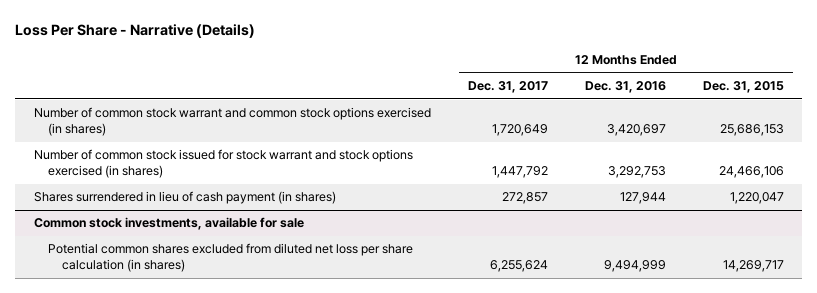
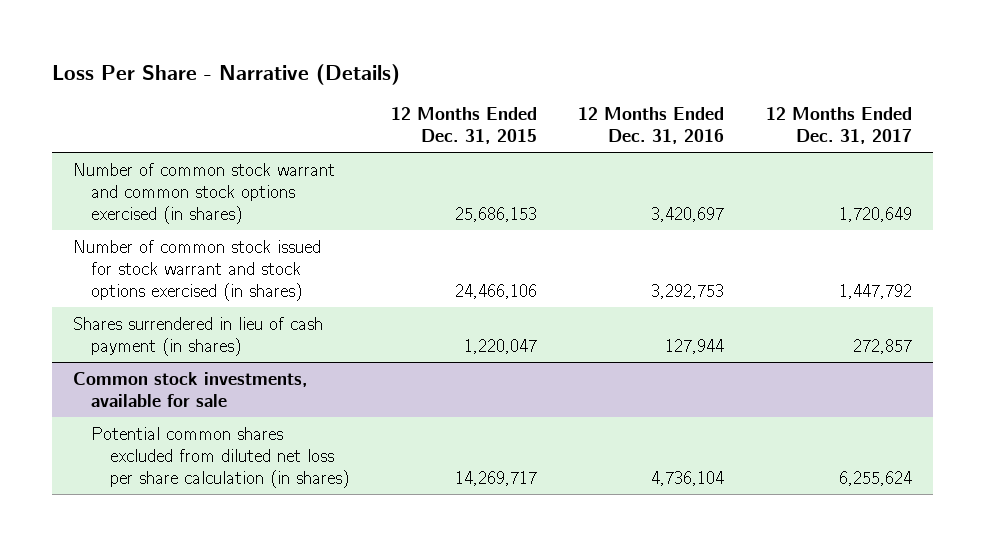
[603,260,666,273] 9,494,999 -> [651,470,725,486] 4,736,104

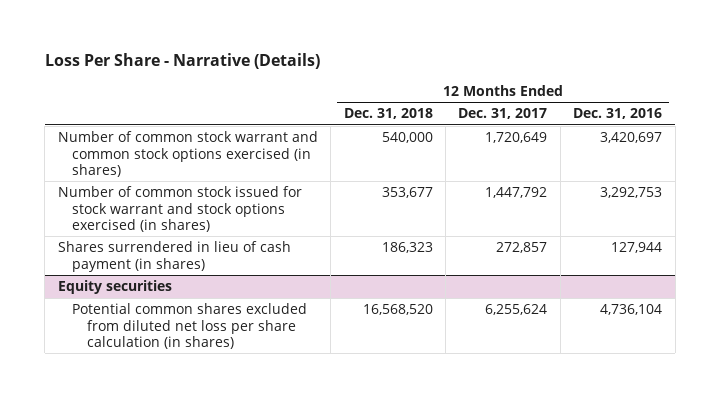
[390,106,537,144] 12 Months Ended Dec. 31, 2015 -> none
none -> [343,108,433,120] Dec. 31, 2018
[72,371,308,407] Common stock investments, available for sale -> [57,280,172,295] Equity securities

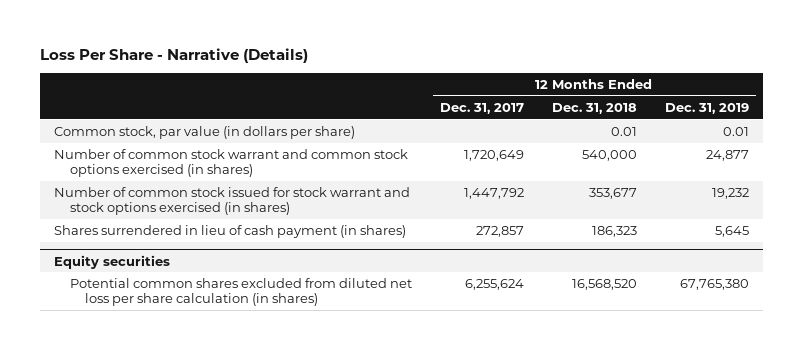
[573,108,663,120] Dec. 31, 2016 -> none
none -> [664,102,749,114] Dec. 31, 2019
none -> [54,125,356,139] Common stock, par value (in dollars per share)

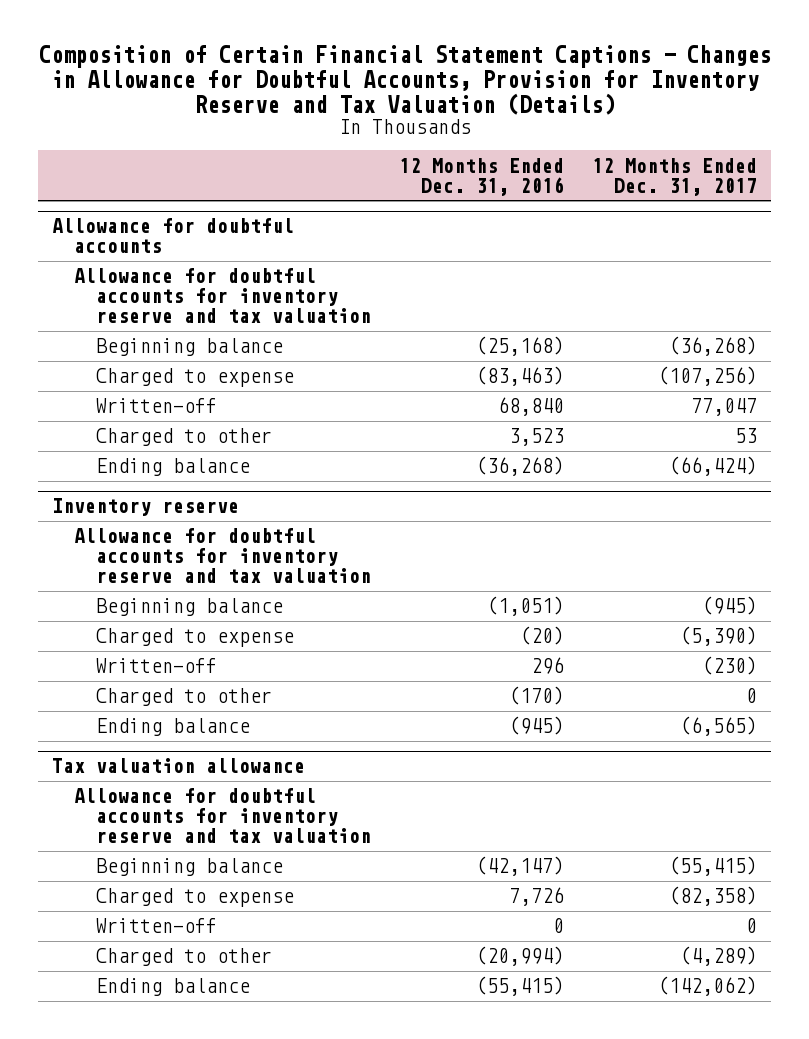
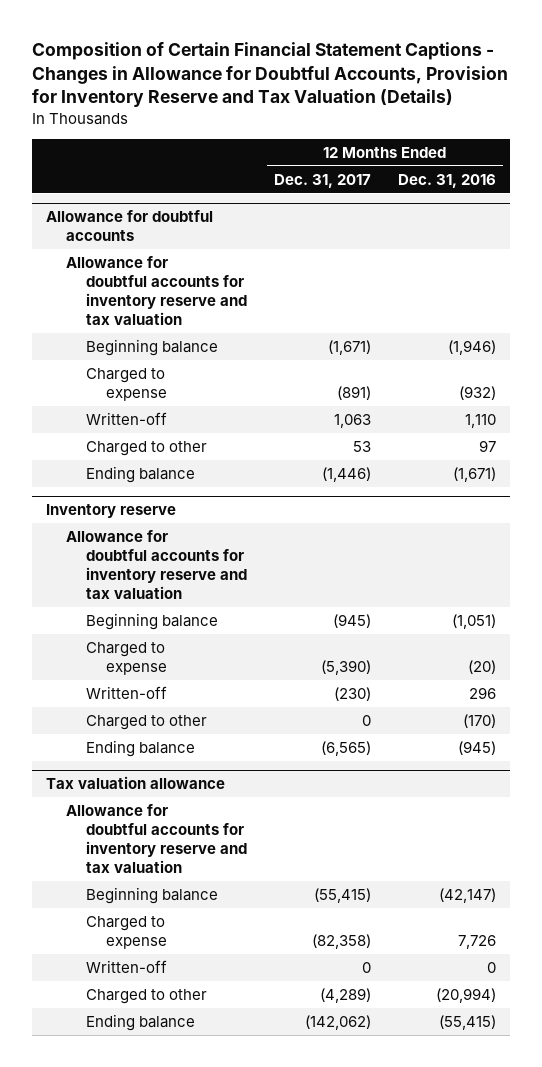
[476,336,565,357] (25,168) -> [448,340,497,356] (1,946)
[669,336,758,357] (36,268) -> [328,340,372,356] (1,671)
[476,366,565,387] (83,463) -> [459,385,497,400] (932)
[658,366,758,387] (107,256) -> [337,385,372,400] (891)
[498,397,565,417] 68,840 -> [465,414,497,429] 1,110
[691,398,758,417] 77,047 -> [334,414,372,429] 1,063
[509,428,565,447] 3,523 -> [479,440,497,453] 97
[476,456,565,477] (36,268) -> [453,467,497,483] (1,671)
[669,456,758,477] (66,424) -> [322,467,372,483] (1,446)

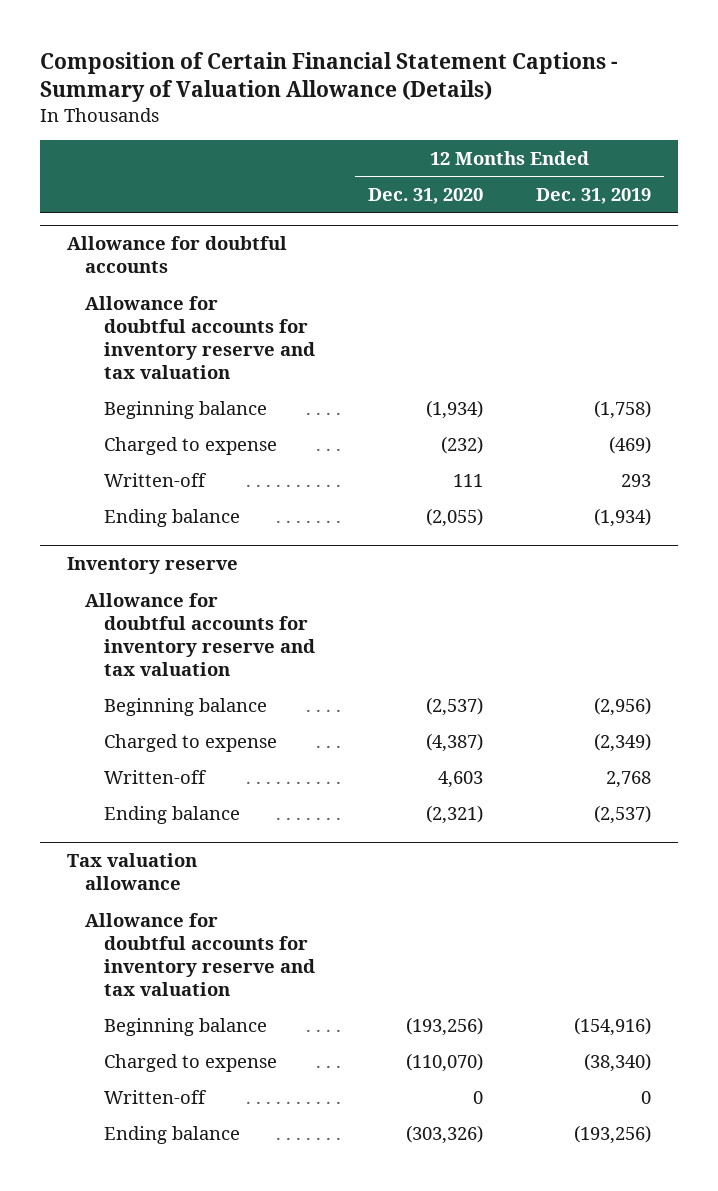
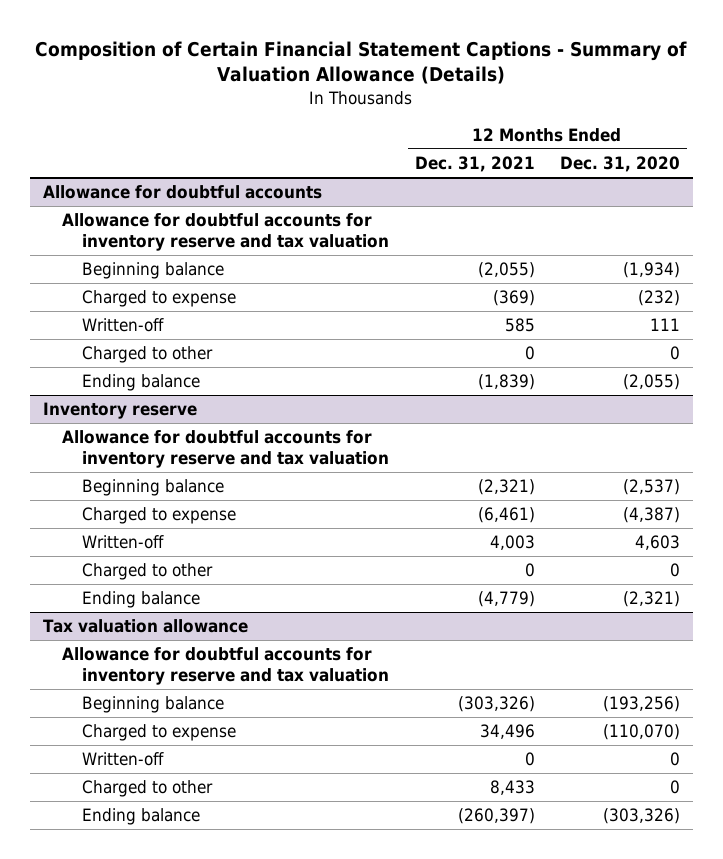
[536,188,652,205] Dec. 31, 2019 -> none
none -> [414,155,535,172] Dec. 31, 2021
none -> [82,346,214,364] Charged to other
none -> [82,563,214,581] Charged to other
none -> [82,780,214,798] Charged to other

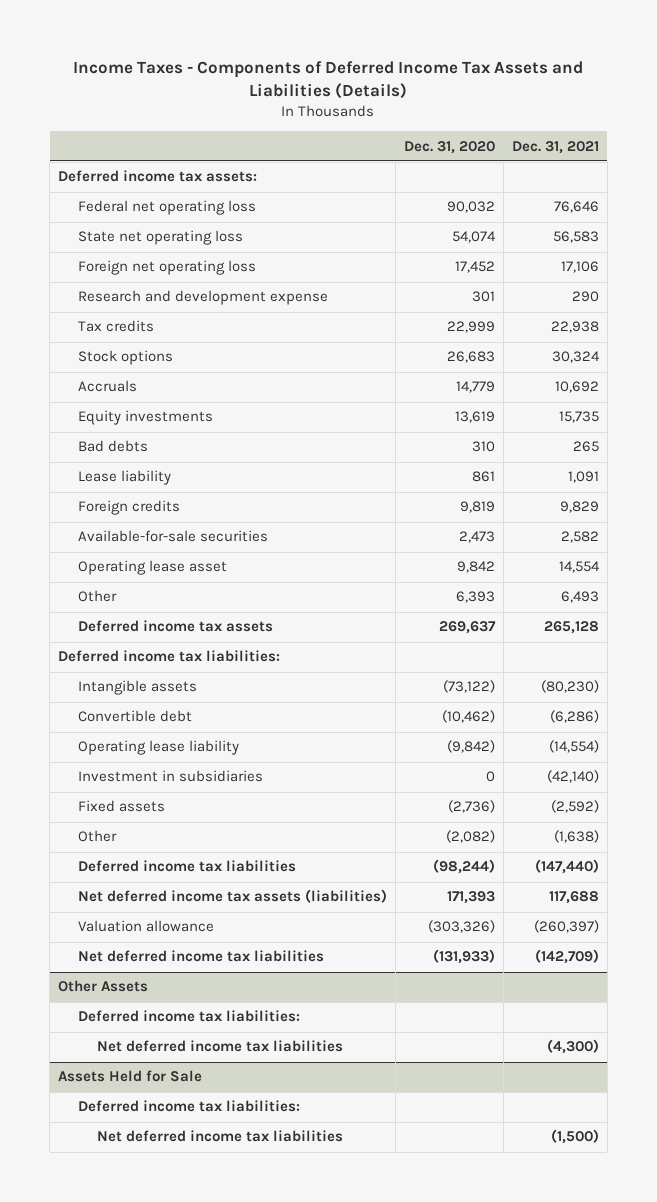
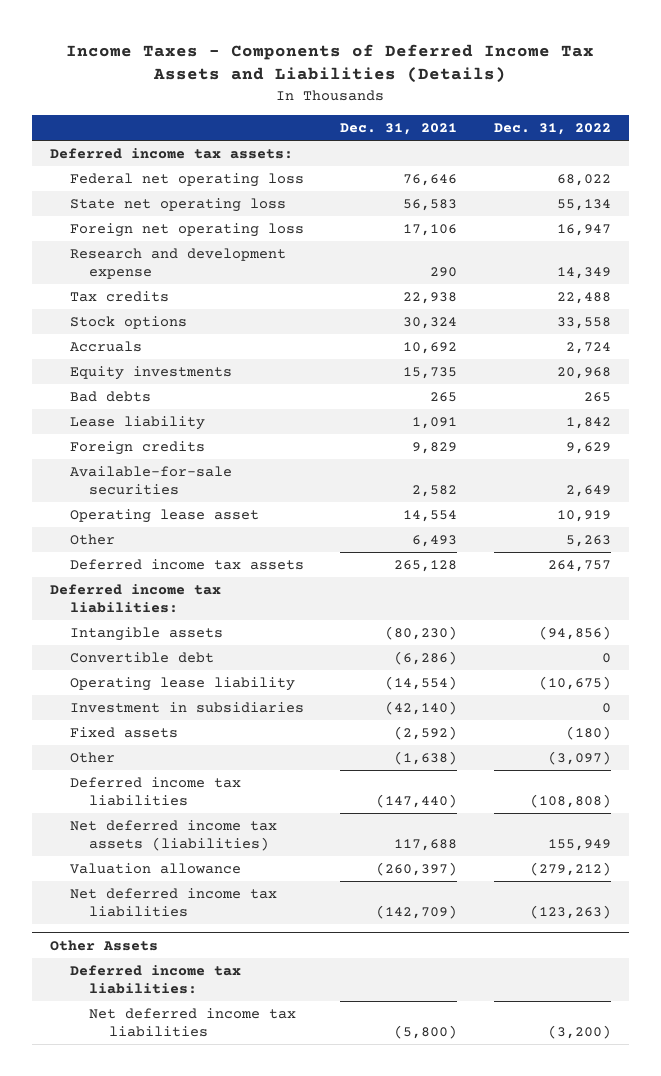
[403,140,495,154] Dec. 31, 2020 -> none
none -> [493,123,611,136] Dec. 31, 2022
[58,1070,203,1083] Assets Held for Sale -> none
[77,1100,300,1113] Deferred income tax liabilities: -> none
[96,1130,343,1143] Net deferred income tax liabilities -> none
[546,1039,599,1055] (4,300) -> [394,1024,458,1039] (5,800)

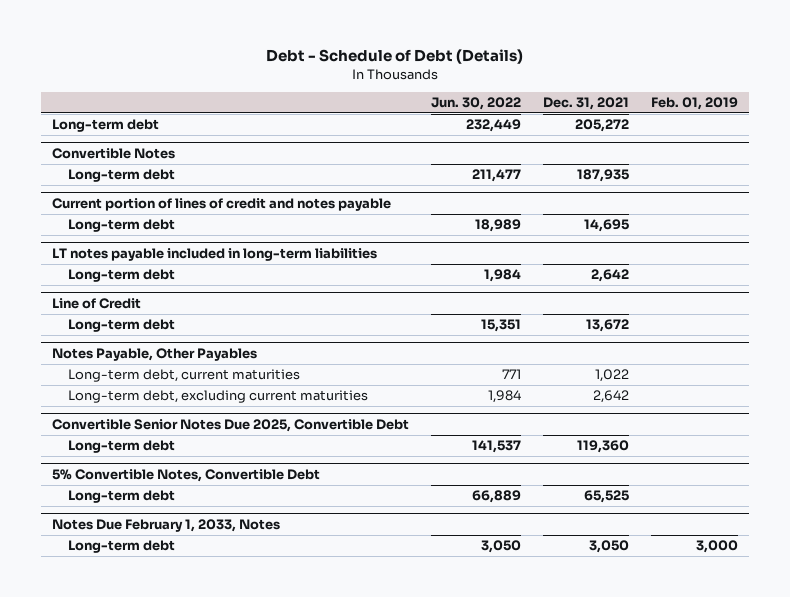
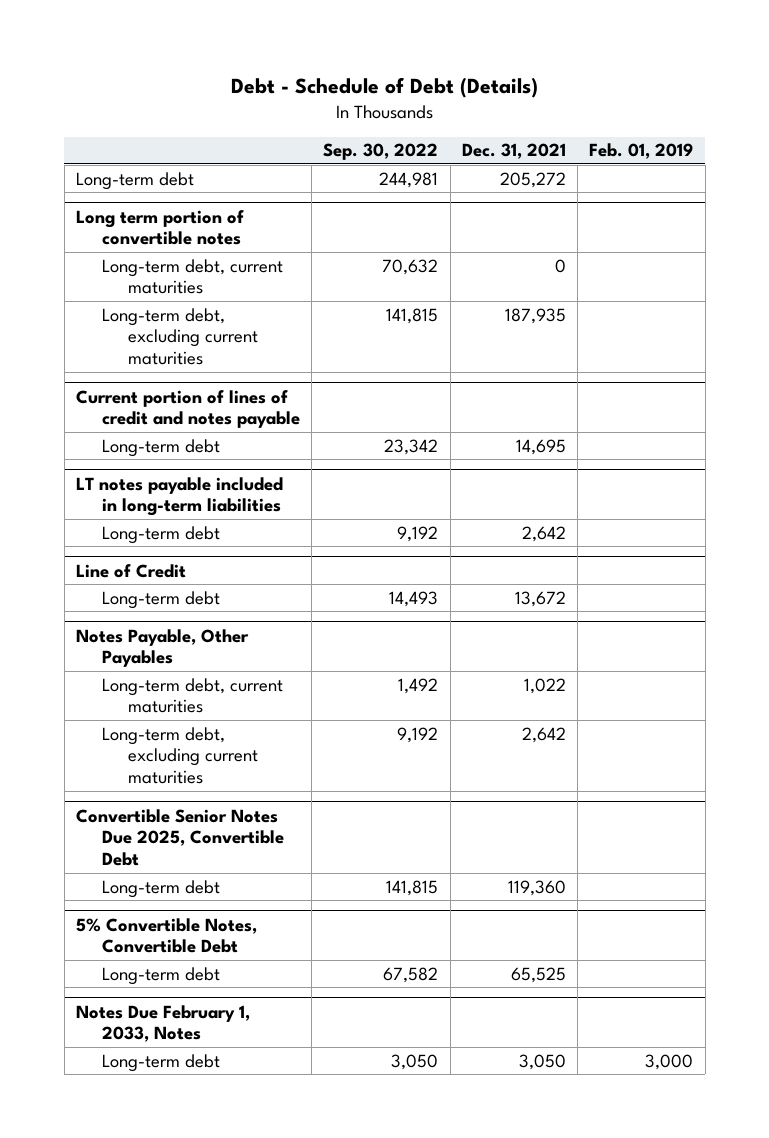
[431,96,522,110] Jun. 30, 2022 -> none
none -> [323,143,439,161] Sep. 30, 2022
[52,147,176,159] Convertible Notes -> [76,209,245,246] Long term portion of convertible notes
none -> [101,258,283,295] Long-term debt, current maturities
[67,169,175,183] Long-term debt -> [101,307,258,366] Long-term debt, excluding current maturities

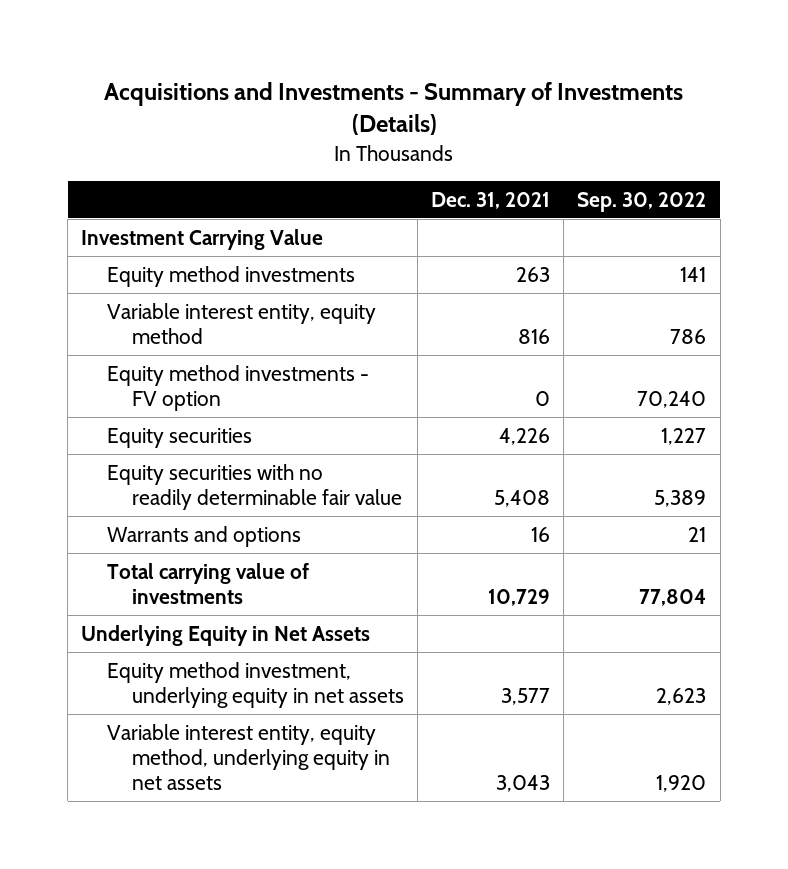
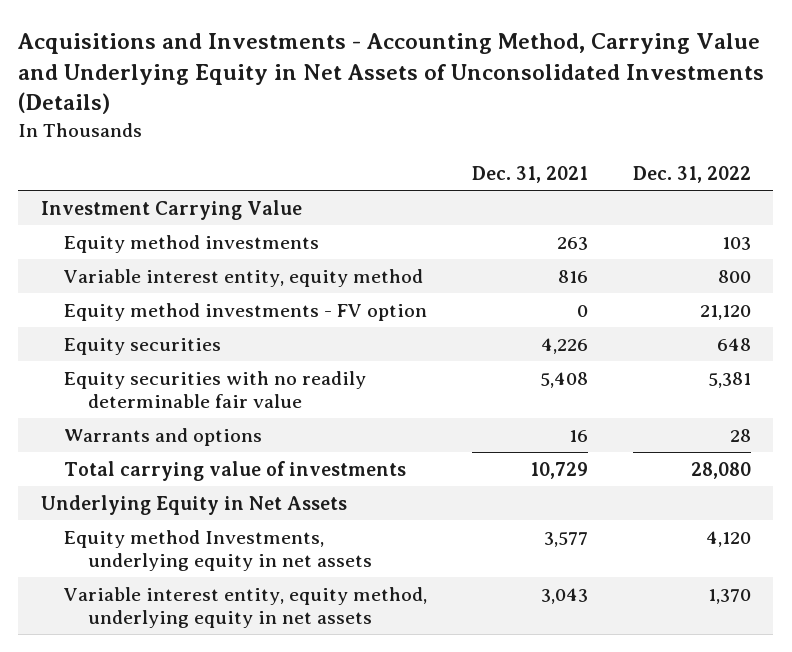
[103,82,683,136] Acquisitions and Investments - Summary of Investments (Details) -> [17,32,765,115] Acquisitions and Investments - Accounting Method, Carrying Value and Underlying Equity in Net Assets of Unconsolidated Investments (Details)
[577,191,707,212] Sep. 30, 2022 -> none
none -> [632,166,751,184] Dec. 31, 2022
[106,661,404,708] Equity method investment, underlying equity in net assets -> [64,529,373,571] Equity method Investments, underlying equity in net assets

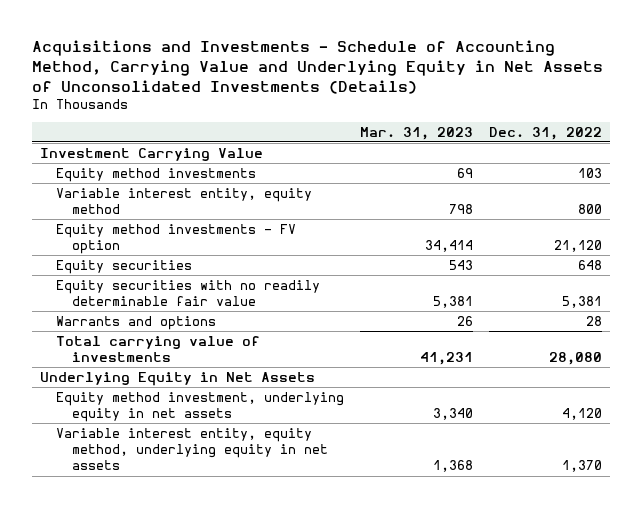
[17,32,765,115] Acquisitions and Investments - Accounting Method, Carrying Value and Underlying Equity in Net Assets of Unconsolidated Investments (Details) -> [32,40,604,94] Acquisitions and Investments - Schedule of Accounting Method, Carrying Value and Underlying Equity in Net Assets of Unconsolidated Investments (Details)
[472,166,589,184] Dec. 31, 2021 -> none
none -> [360,126,474,140] Mar. 31, 2023
[64,529,373,571] Equity method Investments, underlying equity in net assets -> [56,391,345,423] Equity method investment, underlying equity in net assets

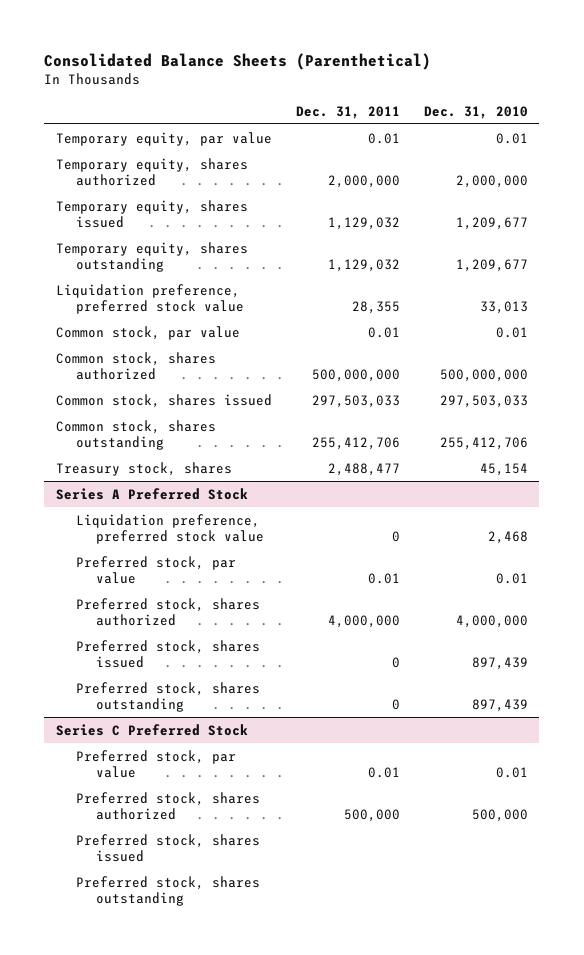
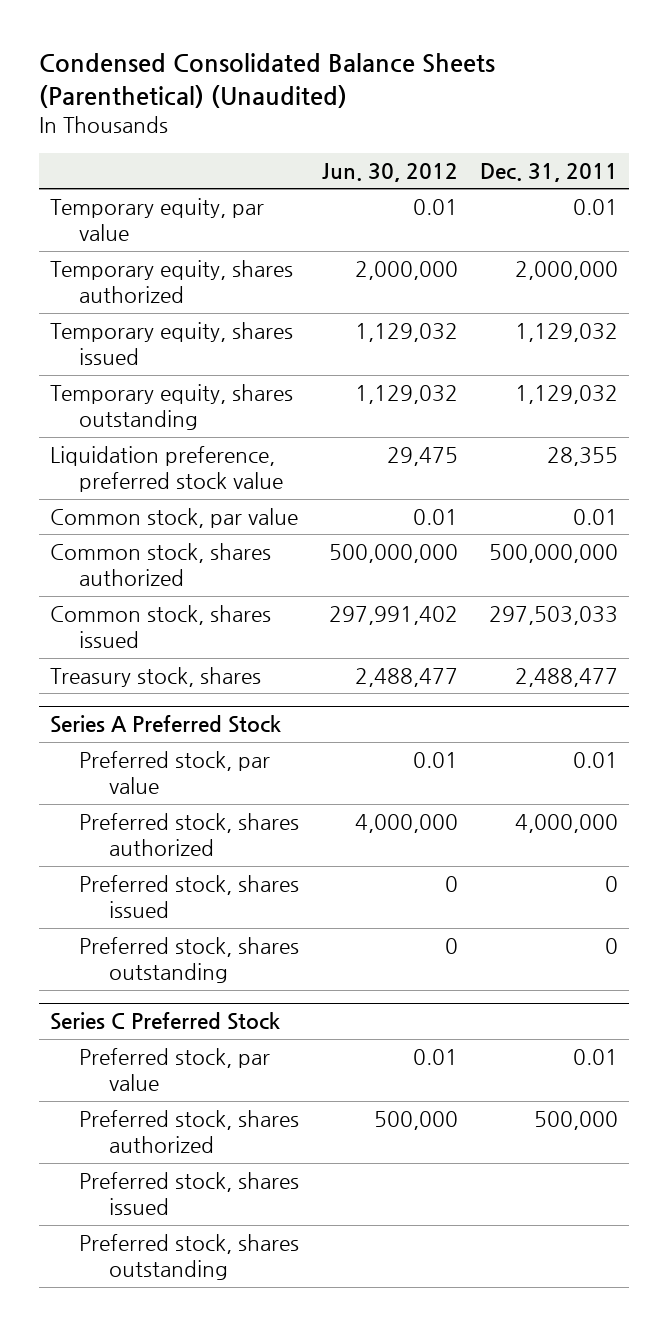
[44,52,432,70] Consolidated Balance Sheets (Parenthetical) -> [38,53,495,108] Condensed Consolidated Balance Sheets (Parenthetical) (Unaudited)
[423,105,528,119] Dec. 31, 2010 -> none
none -> [321,162,458,182] Jun. 30, 2012
[56,419,217,450] Common stock, shares outstanding -> none
[76,513,264,544] Liquidation preference, preferred stock value -> none

